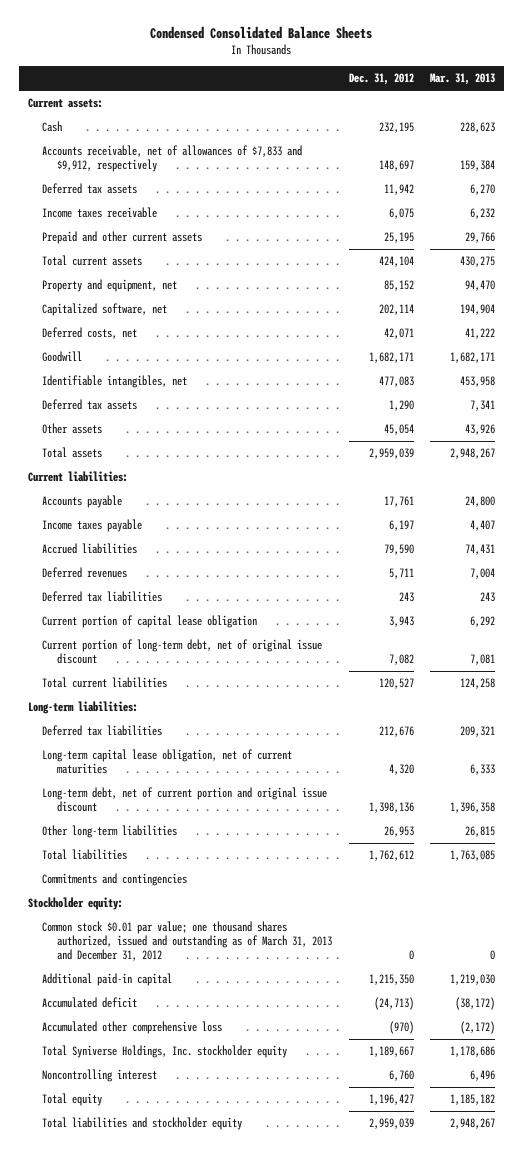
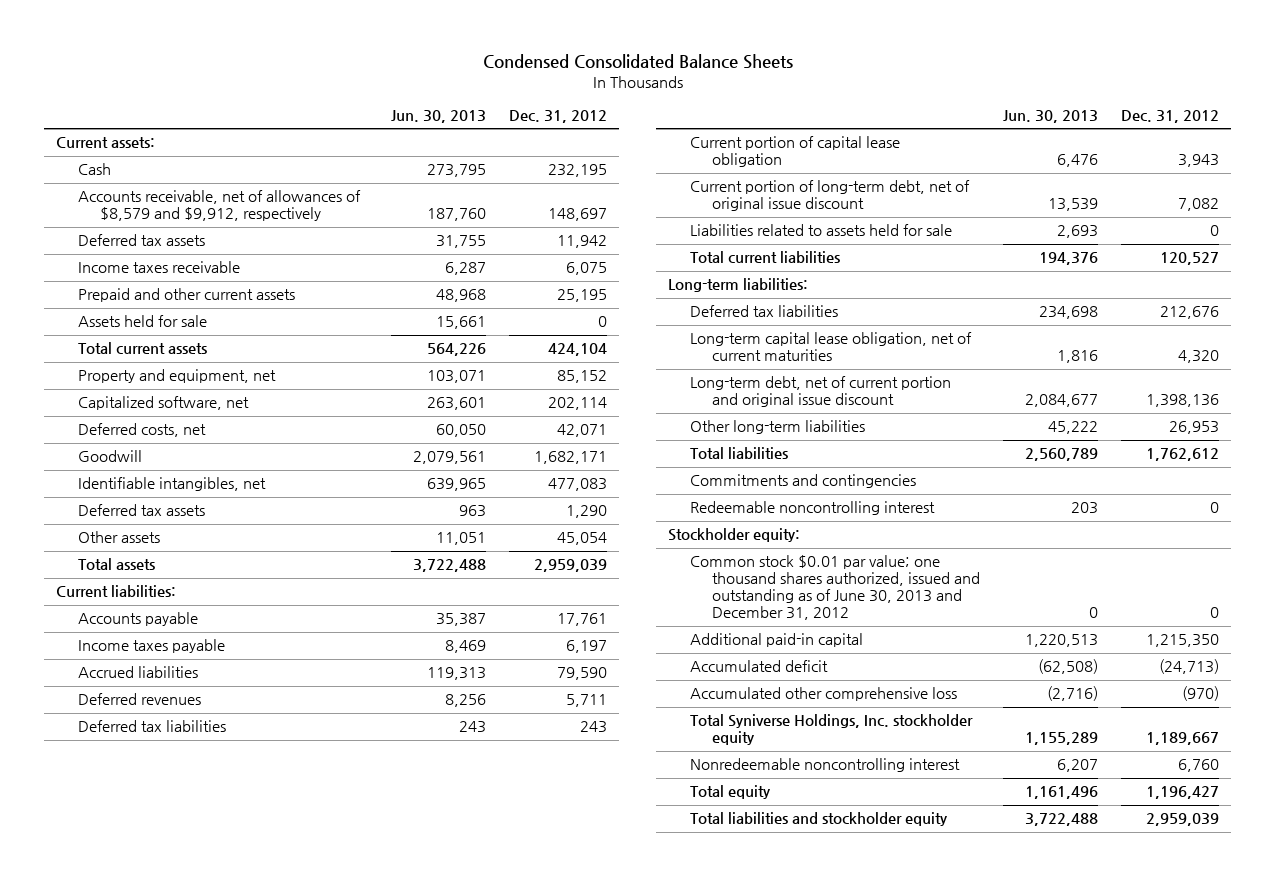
[430,73,496,86] Mar. 31, 2013 -> none
none -> [391,109,487,123] Jun. 30, 2013
[42,145,303,173] Accounts receivable, net of allowances of $7,833 and $9,912, respectively -> [77,190,361,222] Accounts receivable, net of allowances of $8,579 and $9,912, respectively
none -> [77,315,207,328] Assets held for sale
none -> [689,224,952,237] Liabilities related to assets held for sale
none -> [689,501,935,516] Redeemable noncontrolling interest
[42,921,332,962] Common stock $0.01 par value; one thousand shares authorized, issued and outstanding as of March 31, 2013 and December 31, 2012 -> [689,555,980,621] Common stock $0.01 par value; one thousand shares authorized, issued and outstanding as of June 30, 2013 and December 31, 2012
[42,1069,158,1083] Noncontrolling interest -> [689,758,960,773] Nonredeemable noncontrolling interest

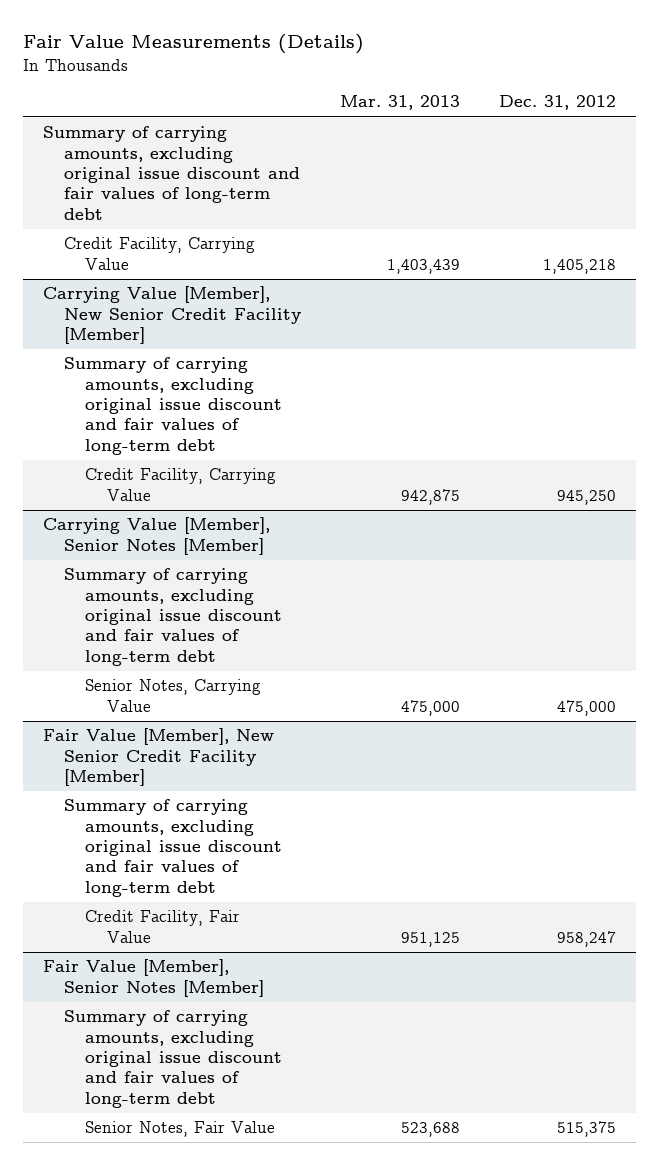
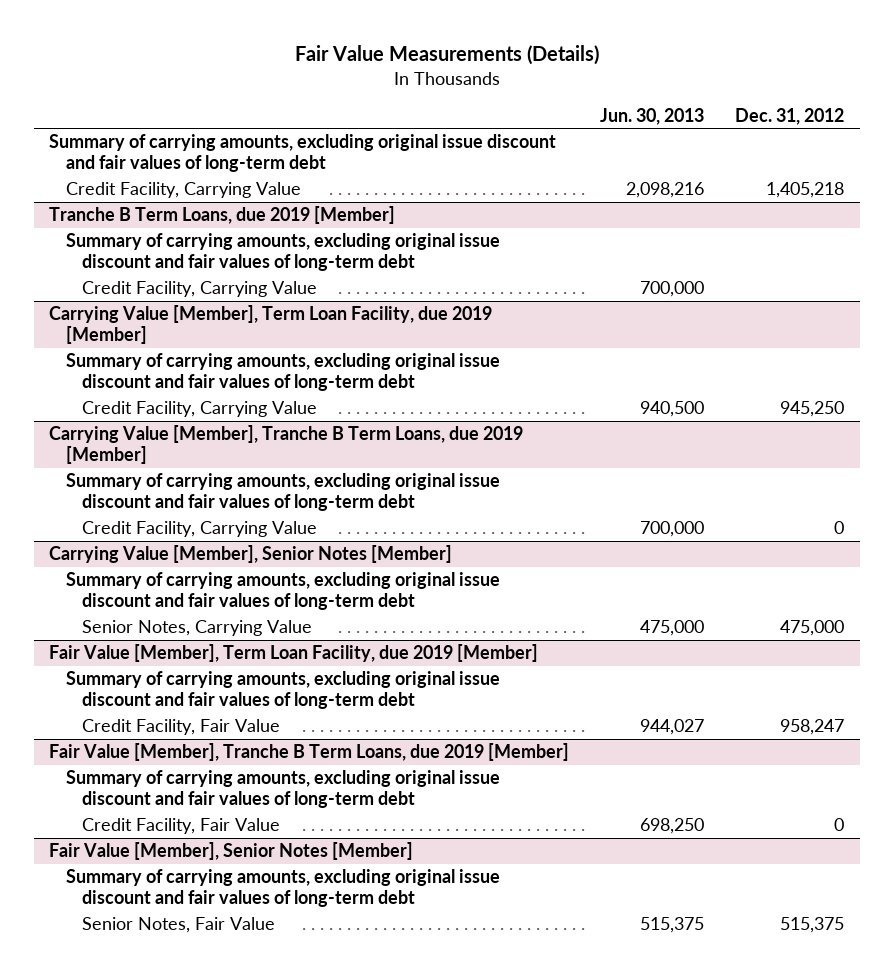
[340,95,461,111] Mar. 31, 2013 -> none
none -> [600,107,705,125] Jun. 30, 2013
[42,286,301,345] Carrying Value [Member], New Senior Credit Facility [Member] -> none
none -> [49,206,396,225] Tranche B Term Loans, due 2019 [Member]
none -> [81,281,317,298] Credit Facility, Carrying Value
none -> [49,305,493,345] Carrying Value [Member], Term Loan Facility, due 2019 [Member]
none -> [65,353,500,392] Summary of carrying amounts, excluding original issue discount and fair values of long-term debt
none -> [49,425,524,465] Carrying Value [Member], Tranche B Term Loans, due 2019 [Member]
none -> [65,473,500,512] Summary of carrying amounts, excluding original issue discount and fair values of long-term debt
none -> [81,521,317,538] Credit Facility, Carrying Value
[42,728,274,787] Fair Value [Member], New Senior Credit Facility [Member] -> none
none -> [49,644,539,663] Fair Value [Member], Term Loan Facility, due 2019 [Member]
none -> [49,743,570,762] Fair Value [Member], Tranche B Term Loans, due 2019 [Member]
none -> [65,770,500,809] Summary of carrying amounts, excluding original issue discount and fair values of long-term debt
none -> [81,818,280,835] Credit Facility, Fair Value

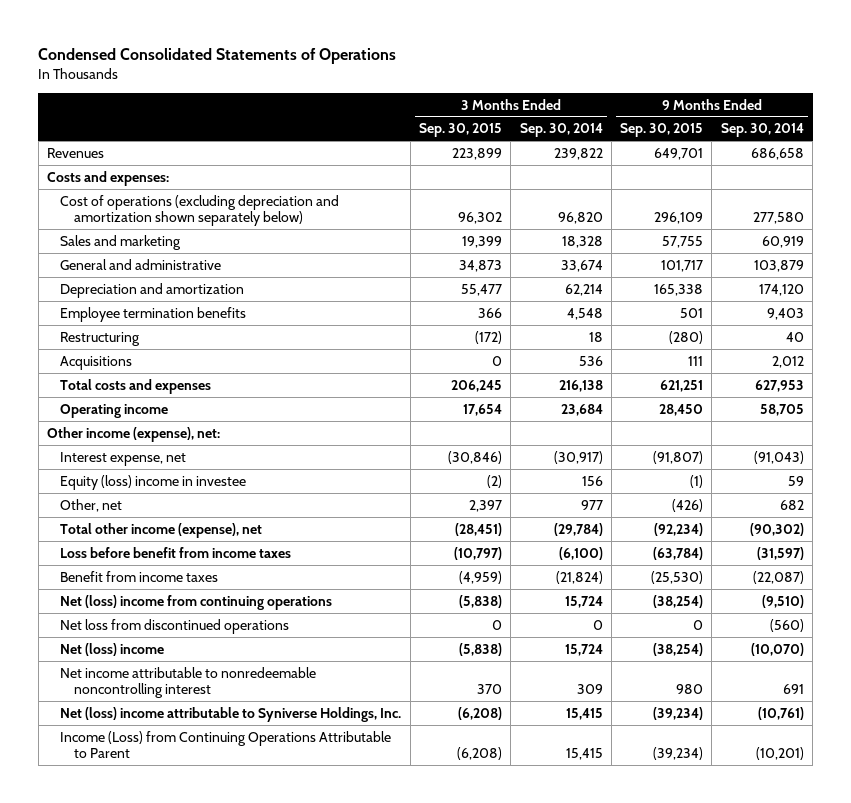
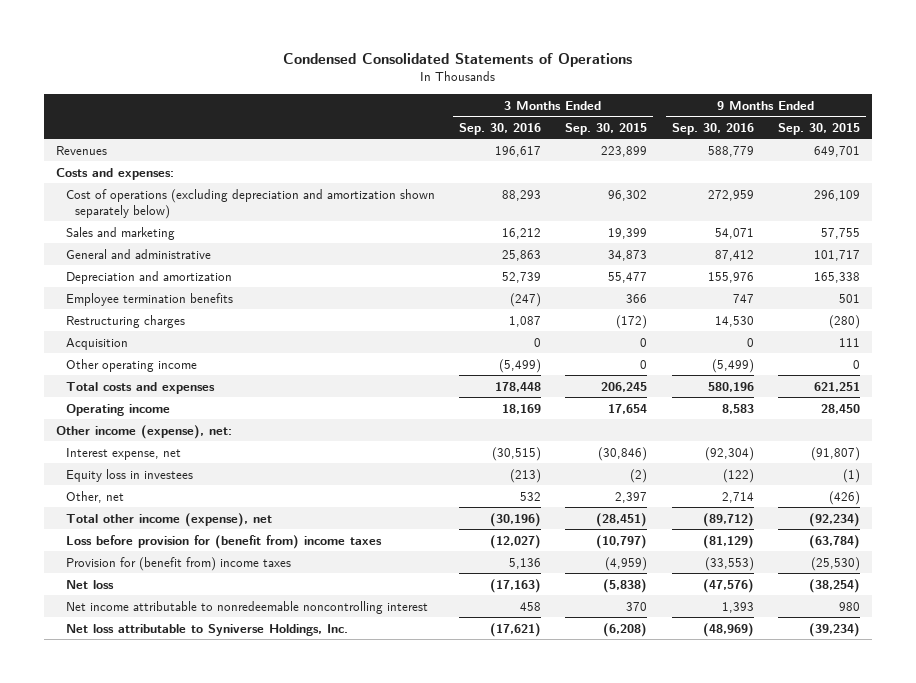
[519,123,603,138] Sep. 30, 2014 -> none
[720,123,804,138] Sep. 30, 2014 -> none
none -> [459,122,542,135] Sep. 30, 2016
none -> [671,122,754,135] Sep. 30, 2016
[60,331,141,346] Restructuring -> [65,314,185,328] Restructuring charges
[60,355,133,370] Acquisitions -> [65,337,128,350] Acquisition
none -> [65,358,197,372] Other operating income
[60,474,247,490] Equity (loss) income in investee -> [65,468,193,482] Equity loss in investees
[60,594,333,610] Net (loss) income from continuing operations -> none
[60,618,290,634] Net loss from discontinued operations -> none
[60,546,292,558] Loss before benefit from income taxes -> [65,534,382,549] Loss before provision for (benefit from) income taxes
[60,570,219,582] Benefit from income taxes -> [65,556,291,571] Provision for (benefit from) income taxes
[60,642,165,656] Net (loss) income -> [65,579,114,589] Net loss
[60,730,392,758] Income (Loss) from Continuing Operations Attributable to Parent -> none
[60,706,402,722] Net (loss) income attributable to Syniverse Holdings, Inc. -> [65,623,348,636] Net loss attributable to Syniverse Holdings, Inc.

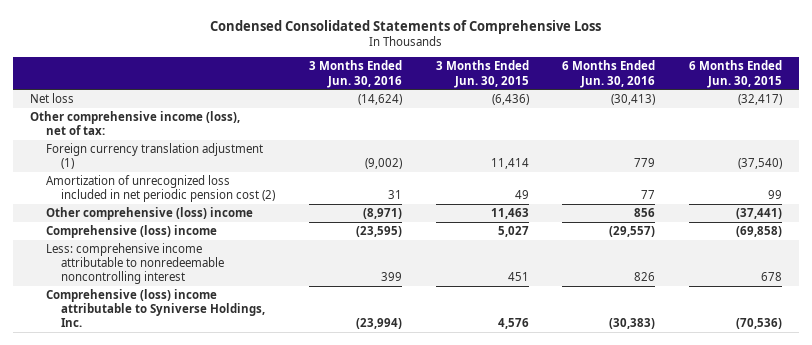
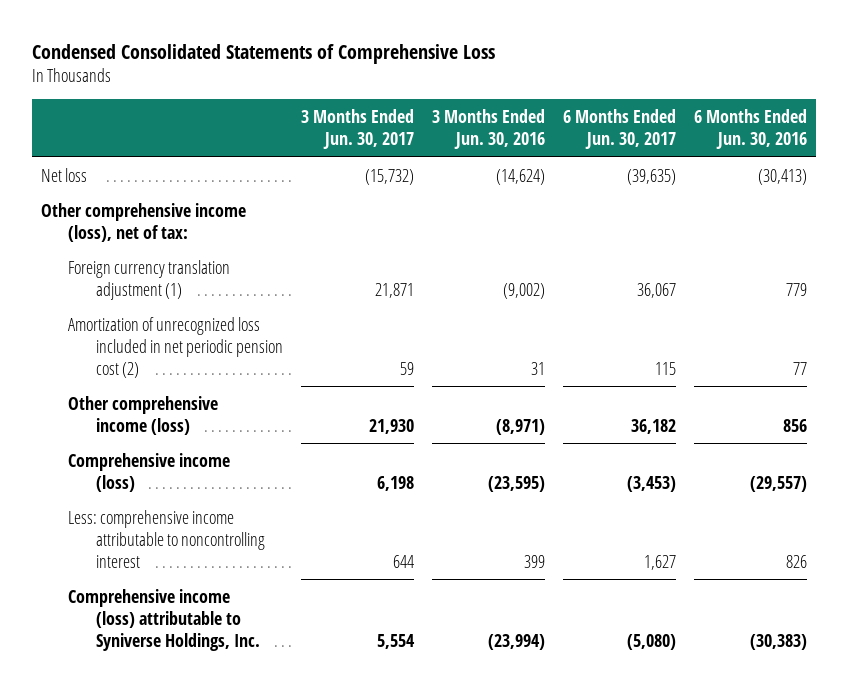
[435,60,529,88] 3 Months Ended Jun. 30, 2015 -> none
[689,60,783,88] 6 Months Ended Jun. 30, 2015 -> none
none -> [300,109,414,150] 3 Months Ended Jun. 30, 2017
none -> [562,109,676,150] 6 Months Ended Jun. 30, 2017
[45,206,253,220] Other comprehensive (loss) income -> [68,395,219,435] Other comprehensive income (loss)
[45,224,217,238] Comprehensive (loss) income -> [68,452,231,492] Comprehensive income (loss)
[45,242,225,285] Less: comprehensive income attributable to nonredeemable noncontrolling interest -> [68,509,265,568] Less: comprehensive income attributable to noncontrolling interest
[45,288,266,328] Comprehensive (loss) income attributable to Syniverse Holdings, Inc. -> [68,588,260,651] Comprehensive income (loss) attributable to Syniverse Holdings, Inc.

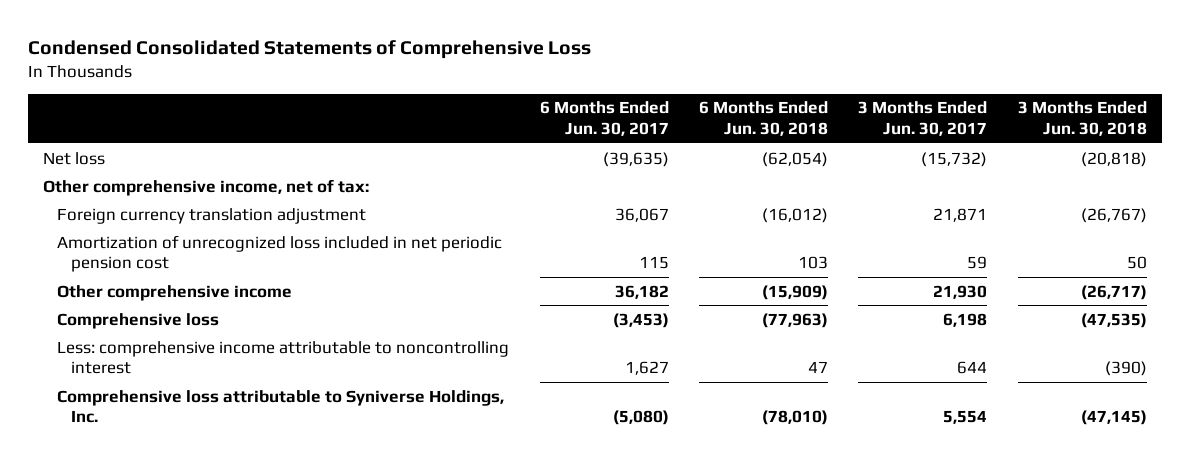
[431,109,545,150] 3 Months Ended Jun. 30, 2016 -> none
[693,109,807,150] 6 Months Ended Jun. 30, 2016 -> none
none -> [698,101,828,136] 6 Months Ended Jun. 30, 2018
none -> [1017,101,1147,136] 3 Months Ended Jun. 30, 2018
[40,202,246,242] Other comprehensive income (loss), net of tax: -> [43,178,370,196] Other comprehensive income, net of tax:
[68,259,231,300] Foreign currency translation adjustment (1) -> [57,207,367,224] Foreign currency translation adjustment
[68,316,283,378] Amortization of unrecognized loss included in net periodic pension cost (2) -> [57,234,503,273] Amortization of unrecognized loss included in net periodic pension cost
[68,395,219,435] Other comprehensive income (loss) -> [57,284,293,301] Other comprehensive income
[68,452,231,492] Comprehensive income (loss) -> [57,312,220,329] Comprehensive loss
[68,588,260,651] Comprehensive income (loss) attributable to Syniverse Holdings, Inc. -> [57,389,505,424] Comprehensive loss attributable to Syniverse Holdings, Inc.

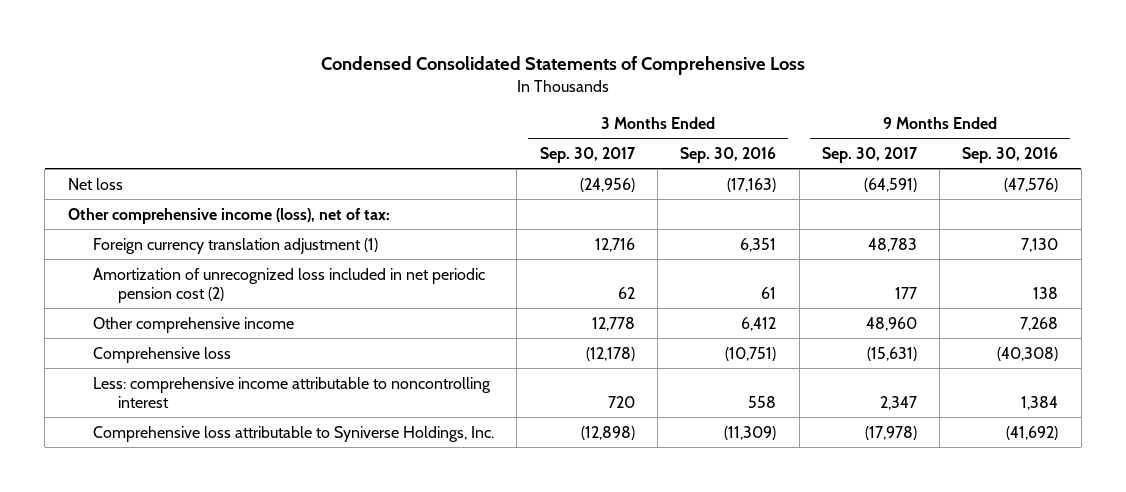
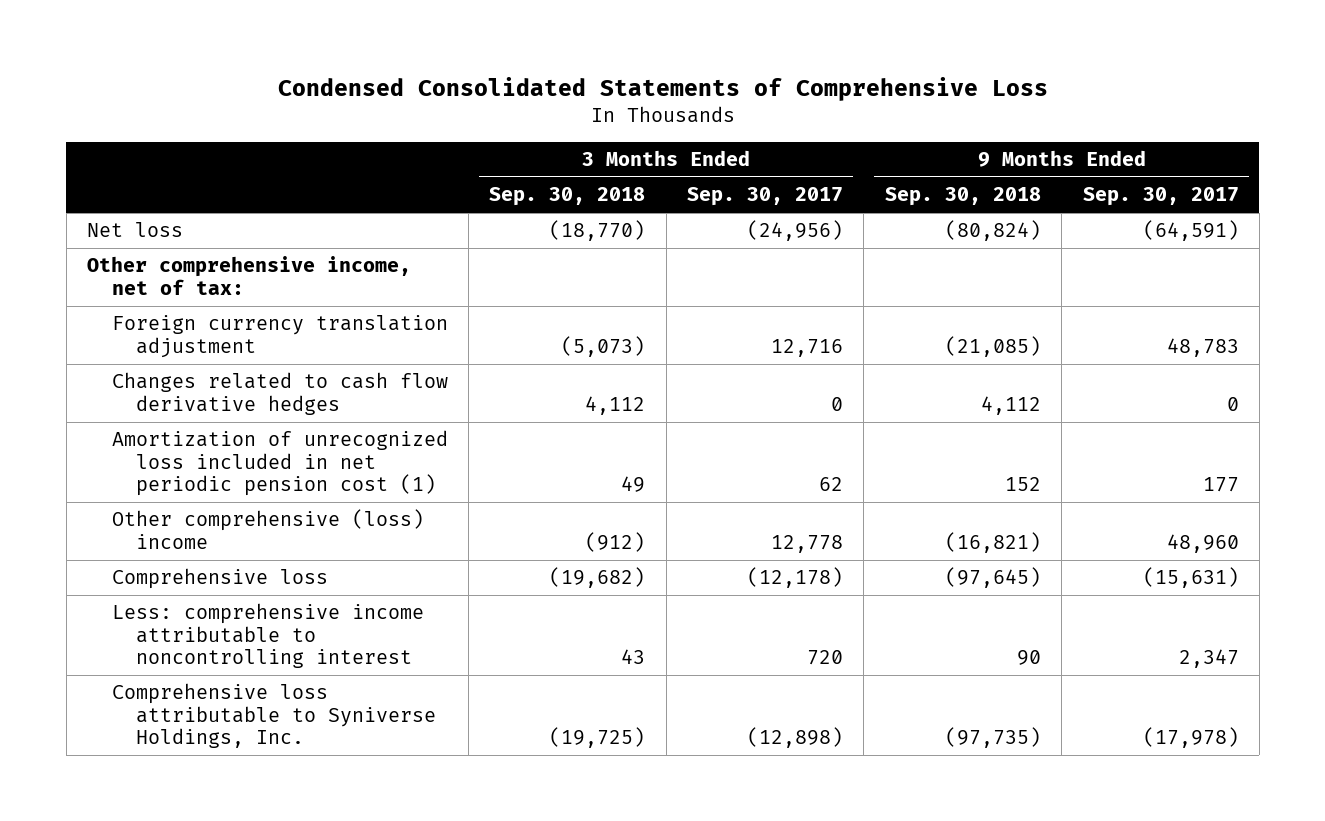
[680,146,777,163] Sep. 30, 2016 -> none
[962,146,1059,163] Sep. 30, 2016 -> none
none -> [489,187,646,207] Sep. 30, 2018
none -> [884,187,1041,207] Sep. 30, 2018
[67,207,390,224] Other comprehensive income (loss), net of tax: -> [86,256,411,295] Other comprehensive income, net of tax:
[92,237,378,254] Foreign currency translation adjustment (1) -> [111,315,448,358] Foreign currency translation adjustment
none -> [111,372,448,415] Changes related to cash flow derivative hedges
[92,267,485,303] Amortization of unrecognized loss included in net periodic pension cost (2) -> [111,430,448,497] Amortization of unrecognized loss included in net periodic pension cost (1)
[92,316,294,333] Other comprehensive income -> [111,509,424,549] Other comprehensive (loss) income

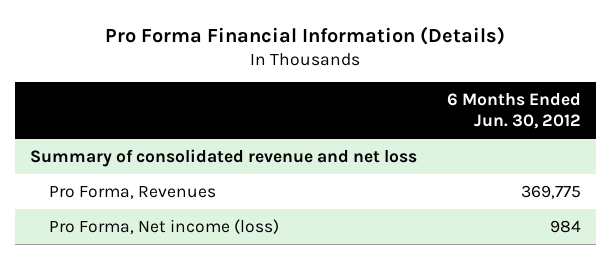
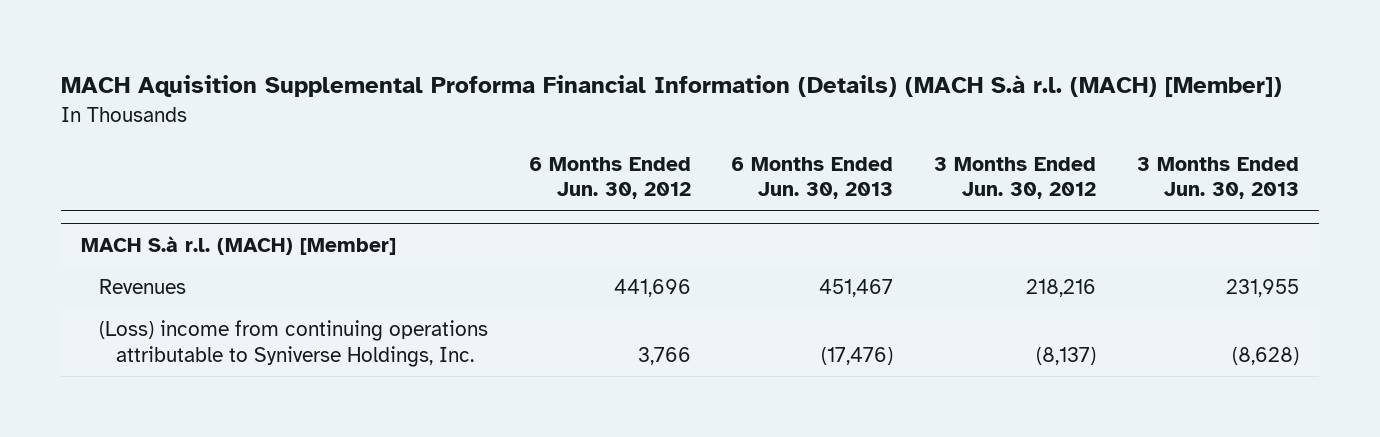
[105,25,506,45] Pro Forma Financial Information (Details) -> [60,75,1282,98] MACH Aquisition Supplemental Proforma Financial Information (Details) (MACH S.à r.l. (MACH) [Member])
none -> [731,156,894,200] 6 Months Ended Jun. 30, 2013
none -> [933,156,1096,200] 3 Months Ended Jun. 30, 2012
none -> [1136,156,1299,200] 3 Months Ended Jun. 30, 2013
[29,148,417,167] Summary of consolidated revenue and net loss -> none
[49,218,280,234] Pro Forma, Net income (loss) -> none
none -> [81,235,397,255] MACH S.à r.l. (MACH) [Member]
[49,185,217,199] Pro Forma, Revenues -> [98,279,186,295] Revenues
[520,184,581,199] 369,775 -> [613,279,691,298] 441,696
none -> [98,320,488,367] (Loss) income from continuing operations attributable to Syniverse Holdings, Inc.

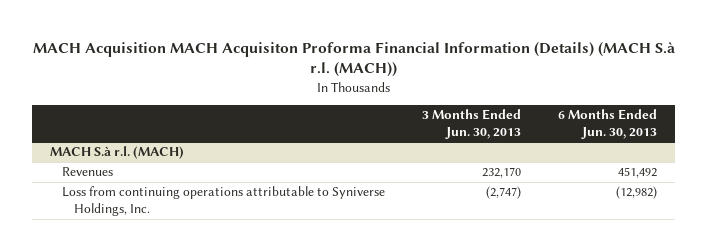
[60,75,1282,98] MACH Aquisition Supplemental Proforma Financial Information (Details) (MACH S.à r.l. (MACH) [Member]) -> [32,41,675,78] MACH Acquisition MACH Acquisiton Proforma Financial Information (Details) (MACH S.à r.l. (MACH))
[528,156,691,200] 6 Months Ended Jun. 30, 2012 -> none
[933,156,1096,200] 3 Months Ended Jun. 30, 2012 -> none
[81,235,397,255] MACH S.à r.l. (MACH) [Member] -> [50,146,185,160] MACH S.à r.l. (MACH)
[819,279,894,298] 451,467 -> [617,167,657,179] 451,492
[1225,279,1299,298] 231,955 -> [481,167,521,179] 232,170
[98,320,488,367] (Loss) income from continuing operations attributable to Syniverse Holdings, Inc. -> [61,186,385,216] Loss from continuing operations attributable to Syniverse Holdings, Inc.
[821,346,894,365] (17,476) -> [615,186,657,200] (12,982)
[1231,346,1299,365] (8,628) -> [485,186,521,200] (2,747)

